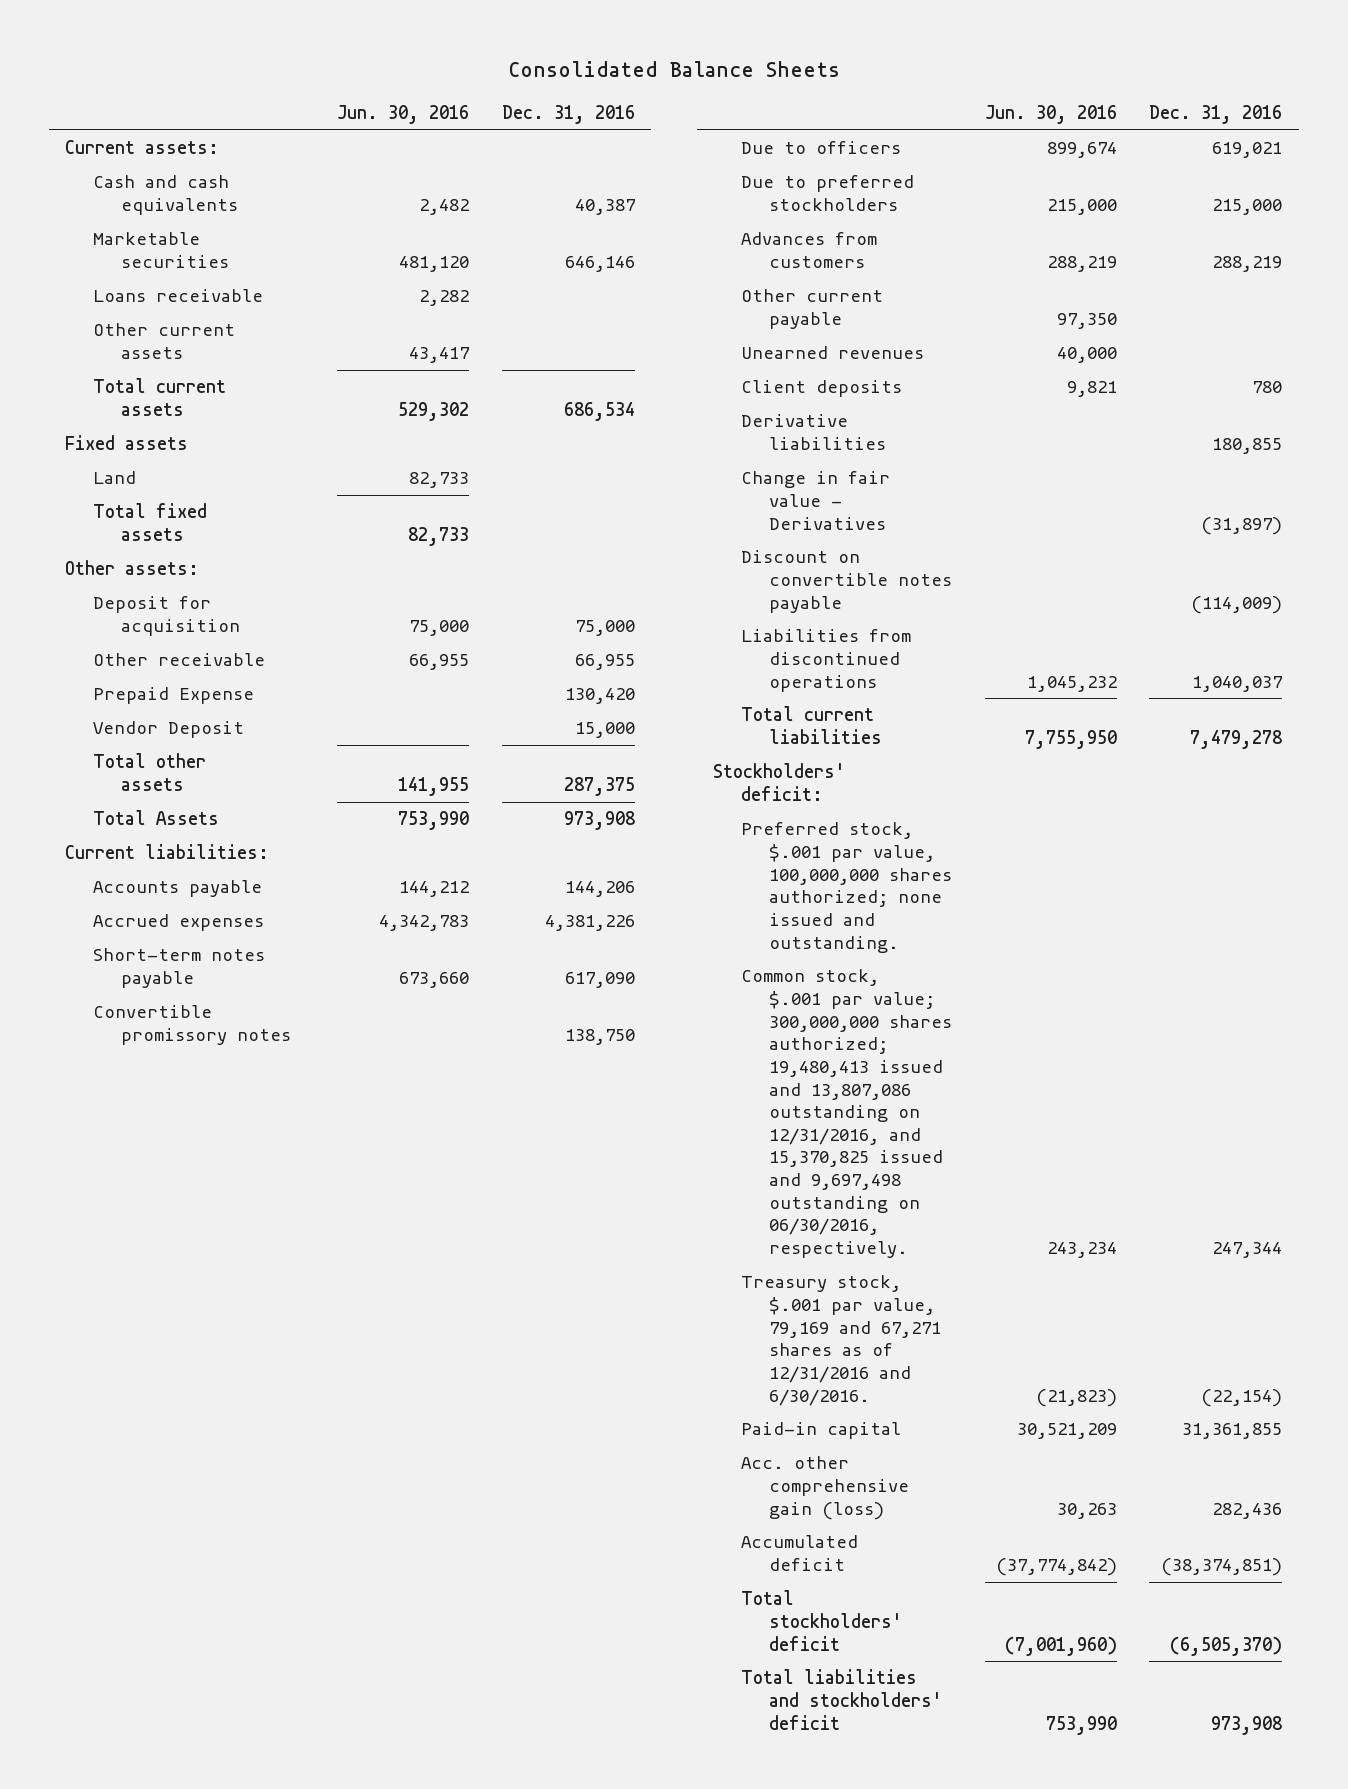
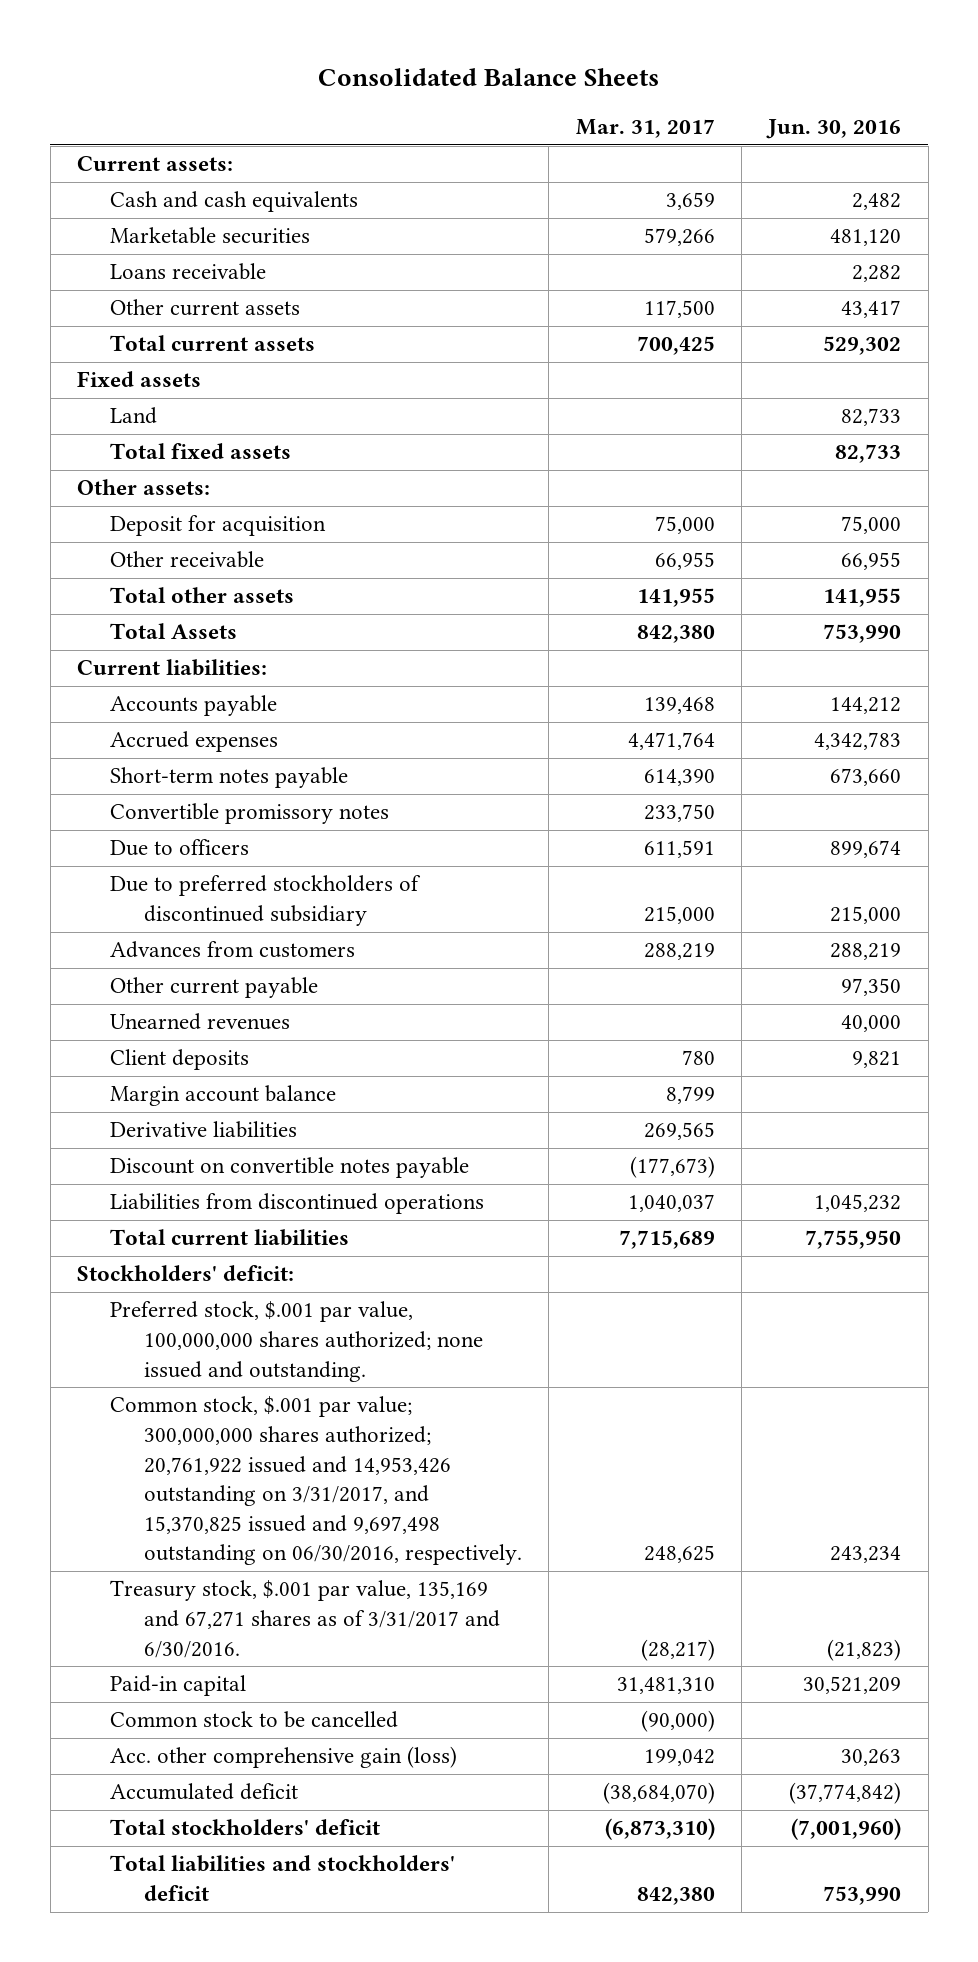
[501,104,635,124] Dec. 31, 2016 -> none
none -> [575,119,715,139] Mar. 31, 2017
[93,687,255,705] Prepaid Expense -> none
[93,721,245,739] Vendor Deposit -> none
[741,175,915,212] Due to preferred stockholders -> [110,875,422,927] Due to preferred stockholders of discontinued subsidiary
none -> [110,1085,337,1107] Margin account balance
[741,471,891,530] Change in fair value - Derivatives -> none
[741,969,953,1258] Common stock, $.001 par value; 300,000,000 shares authorized; 19,480,413 issued and 13,807,086 outstanding on 12/31/2016, and 15,370,825 issued and 9,697,498 outstanding on 06/30/2016, respectively. -> [110,1396,523,1566] Common stock, $.001 par value; 300,000,000 shares authorized; 20,761,922 issued and 14,953,426 outstanding on 3/31/2017, and 15,370,825 issued and 9,697,498 outstanding on 06/30/2016, respectively.
[741,1275,942,1406] Treasury stock, $.001 par value, 79,169 and 67,271 shares as of 12/31/2016 and 6/30/2016. -> [110,1580,501,1658] Treasury stock, $.001 par value, 135,169 and 67,271 shares as of 3/31/2017 and 6/30/2016.
none -> [110,1711,399,1729] Common stock to be cancelled

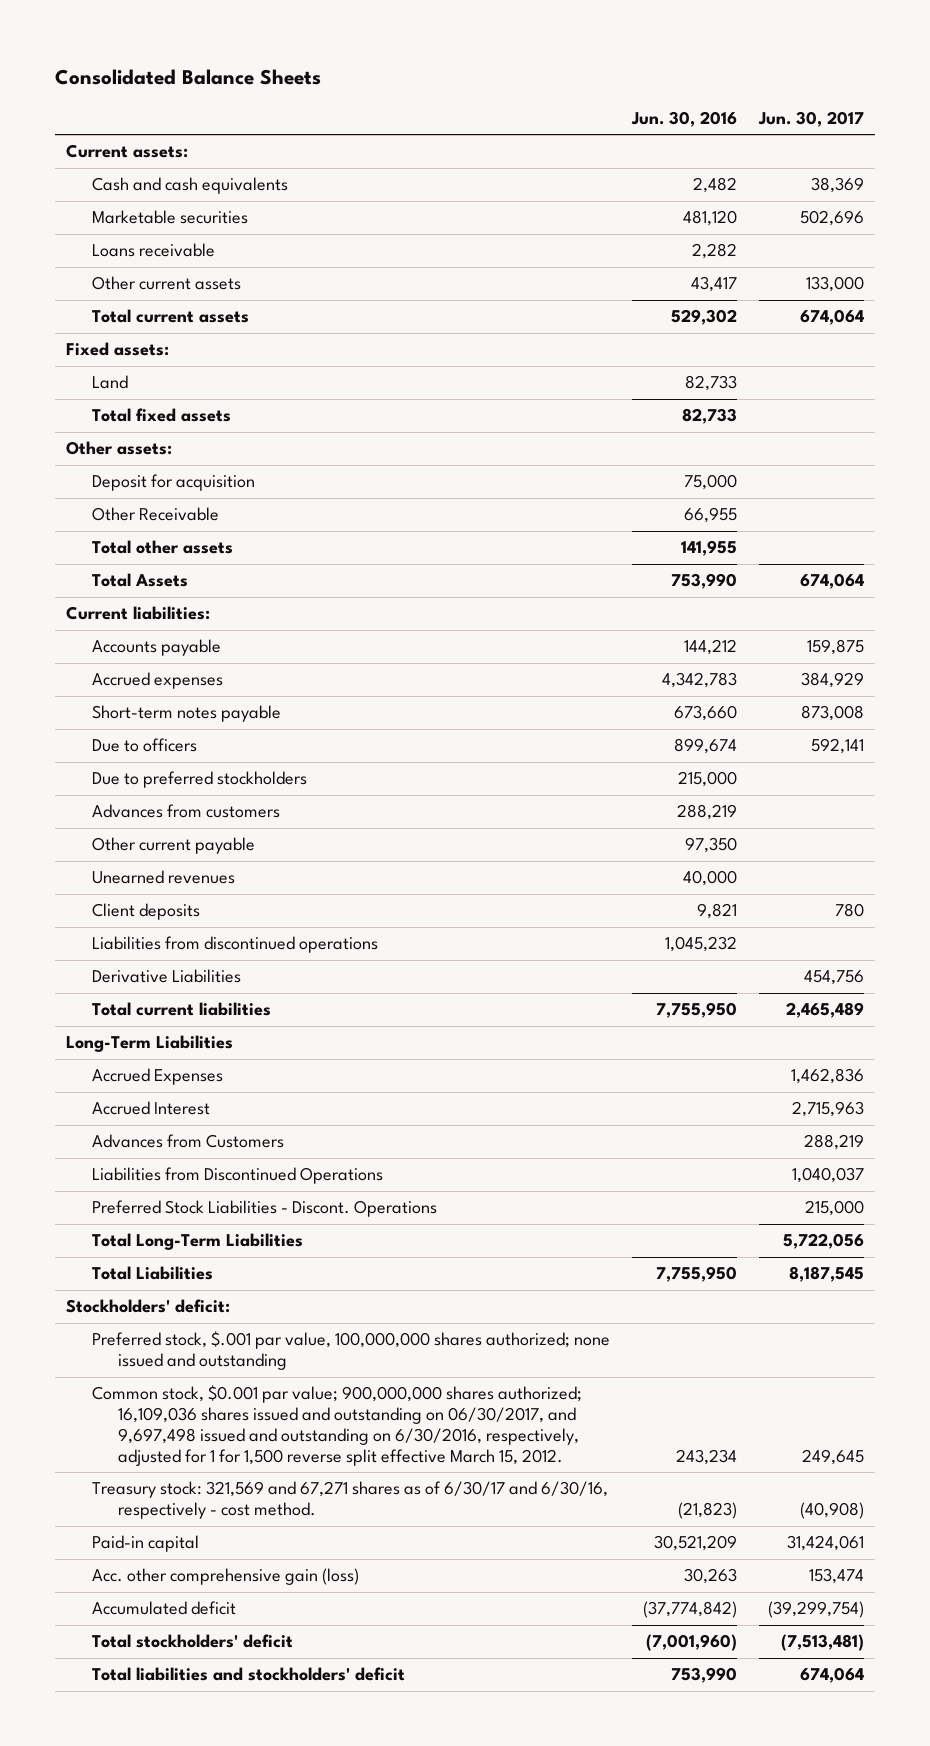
[575,119,715,139] Mar. 31, 2017 -> none
none -> [757,111,864,128] Jun. 30, 2017
[76,371,201,388] Fixed assets -> [66,342,170,357] Fixed assets:
[110,551,265,569] Other receivable -> [91,507,219,522] Other Receivable
[110,803,390,825] Convertible promissory notes -> none
[110,875,422,927] Due to preferred stockholders of discontinued subsidiary -> [91,771,307,789] Due to preferred stockholders
[110,1085,337,1107] Margin account balance -> none
[110,1121,298,1139] Derivative liabilities -> none
[110,1157,470,1179] Discount on convertible notes payable -> none
none -> [91,969,241,984] Derivative Liabilities
none -> [66,1035,234,1053] Long-Term Liabilities
none -> [91,1068,223,1086] Accrued Expenses
none -> [91,1101,210,1116] Accrued Interest
none -> [91,1134,284,1149] Advances from Customers
none -> [91,1167,383,1185] Liabilities from Discontinued Operations
none -> [91,1200,437,1218] Preferred Stock Liabilities - Discont. Operations
none -> [91,1233,303,1251] Total Long-Term Liabilities
none -> [91,1266,213,1281] Total Liabilities
[110,1301,484,1382] Preferred stock, $.001 par value, 100,000,000 shares authorized; none issued and outstanding. -> [91,1331,610,1371] Preferred stock, $.001 par value, 100,000,000 shares authorized; none issued and outstanding
[110,1396,523,1566] Common stock, $.001 par value; 300,000,000 shares authorized; 20,761,922 issued and 14,953,426 outstanding on 3/31/2017, and 15,370,825 issued and 9,697,498 outstanding on 06/30/2016, respectively. -> [91,1385,582,1467] Common stock, $0.001 par value; 900,000,000 shares authorized; 16,109,036 shares issued and outstanding on 06/30/2017, and 9,697,498 issued and outstanding on 6/30/2016, respectively, adjusted for 1 for 1,500 reverse split effective March 15, 2012.
[110,1580,501,1658] Treasury stock, $.001 par value, 135,169 and 67,271 shares as of 3/31/2017 and 6/30/2016. -> [91,1481,608,1520] Treasury stock: 321,569 and 67,271 shares as of 6/30/17 and 6/30/16, respectively - cost method.
[110,1711,399,1729] Common stock to be cancelled -> none

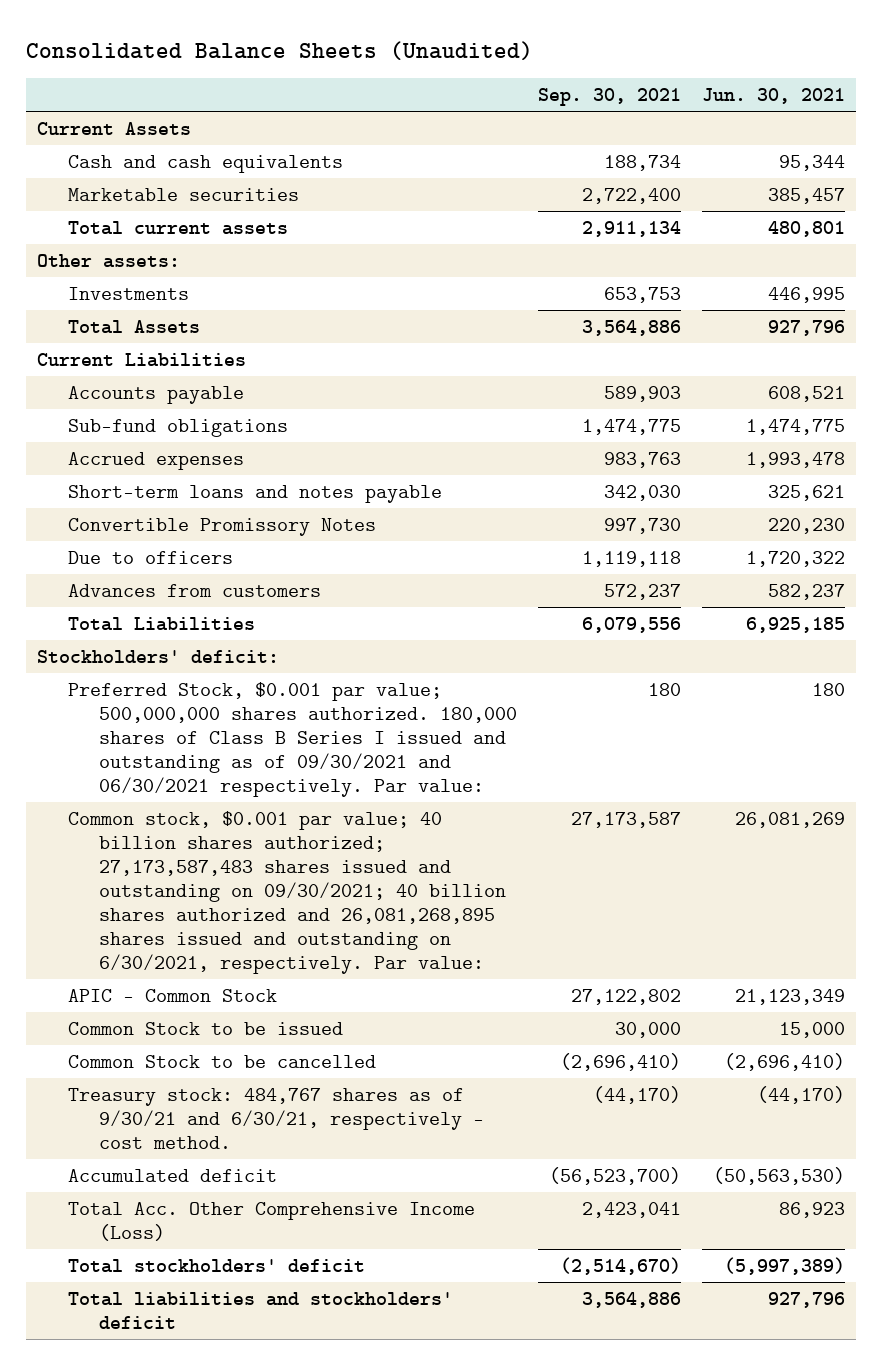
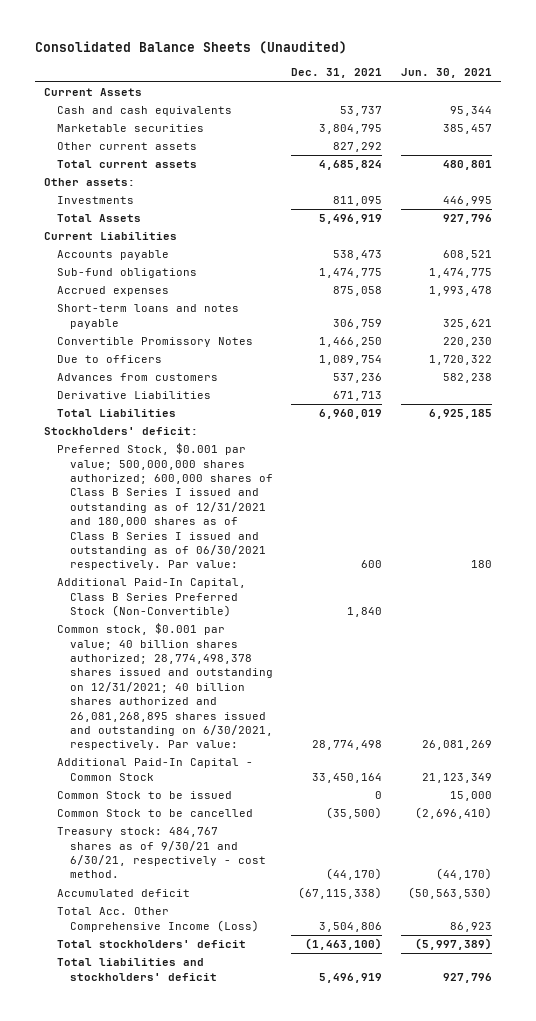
[538,87,682,106] Sep. 30, 2021 -> none
none -> [291,68,383,79] Dec. 31, 2021
none -> [56,142,197,151] Other current assets
[768,583,846,600] 582,237 -> [443,373,493,384] 582,238
none -> [56,391,211,400] Derivative Liabilities
[67,681,518,797] Preferred Stock, $0.001 par value; 500,000,000 shares authorized. 180,000 shares of Class B Series I issued and outstanding as of 09/30/2021 and 06/30/2021 respectively. Par value: -> [56,443,273,571] Preferred Stock, $0.001 par value; 500,000,000 shares authorized; 600,000 shares of Class B Series I issued and outstanding as of 12/31/2021 and 180,000 shares as of Class B Series I issued and outstanding as of 06/30/2021 respectively. Par value:
none -> [56,578,246,618] Additional Paid-In Capital, Class B Series Preferred Stock (Non-Convertible)
[67,810,507,975] Common stock, $0.001 par value; 40 billion shares authorized; 27,173,587,483 shares issued and outstanding on 09/30/2021; 40 billion shares authorized and 26,081,268,895 shares issued and outstanding on 6/30/2021, respectively. Par value: -> [56,623,273,751] Common stock, $0.001 par value; 40 billion shares authorized; 28,774,498,378 shares issued and outstanding on 12/31/2021; 40 billion shares authorized and 26,081,268,895 shares issued and outstanding on 6/30/2021, respectively. Par value:
[67,988,277,1002] APIC - Common Stock -> [56,758,253,781] Additional Paid-In Capital - Common Stock

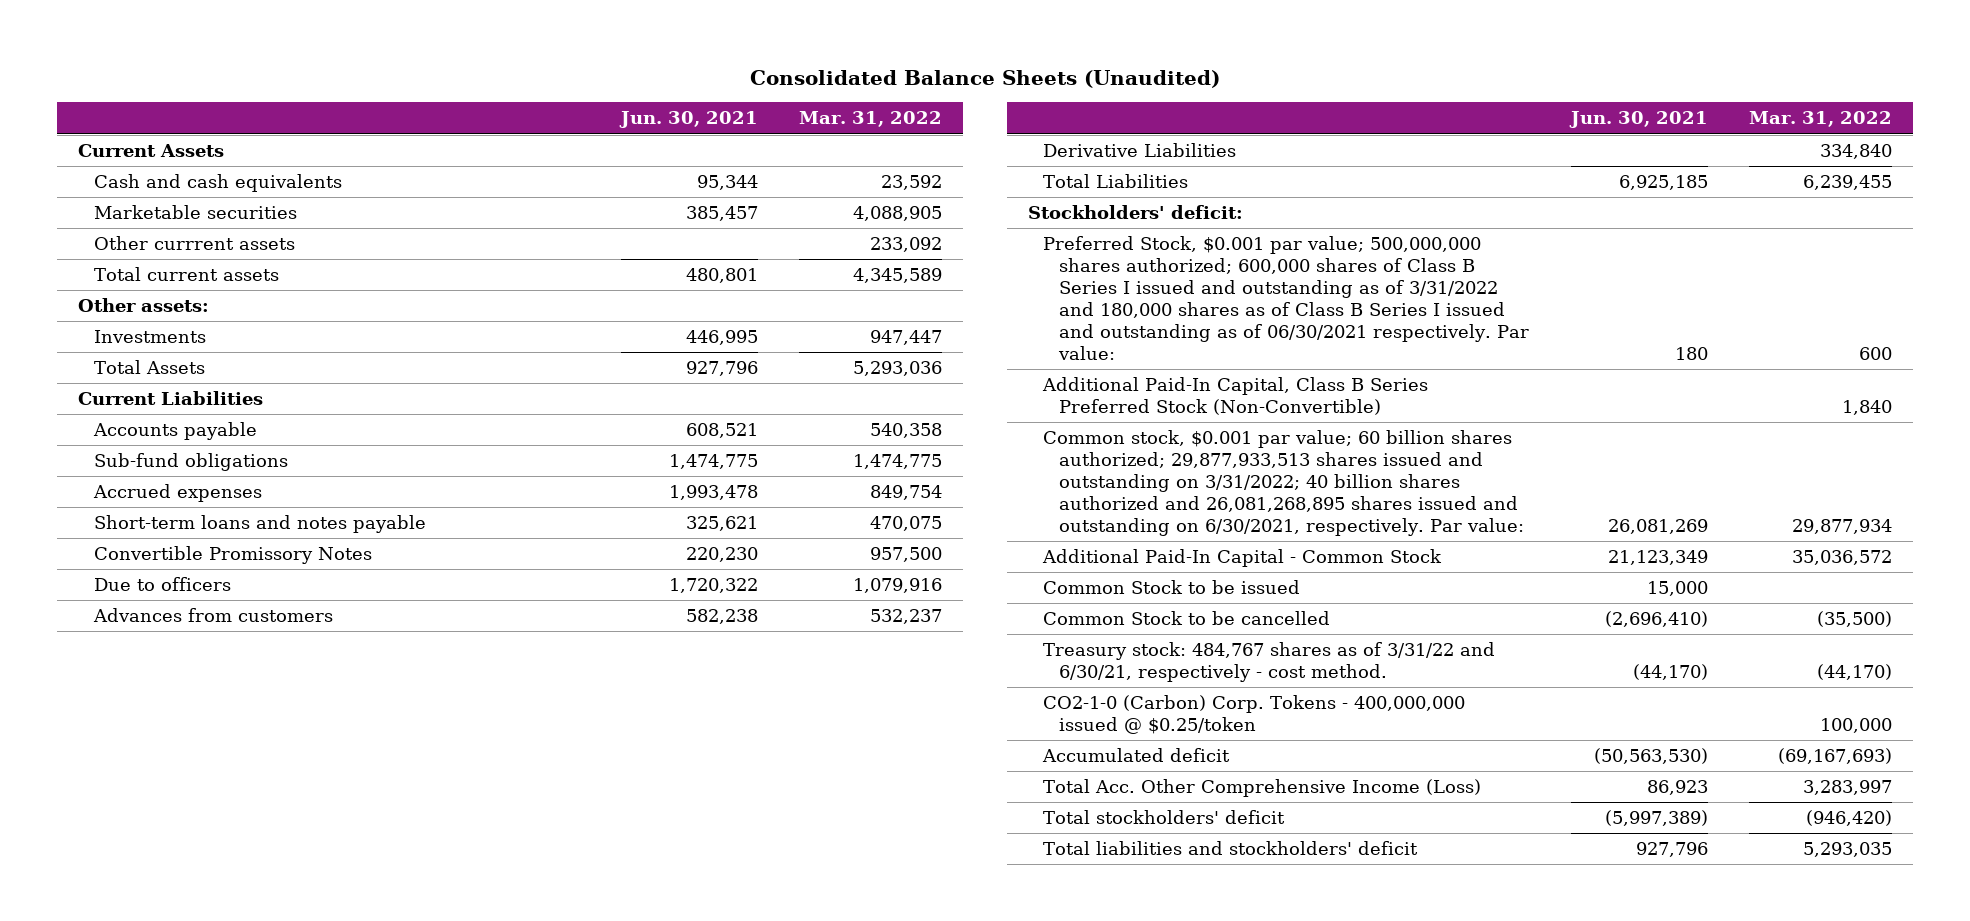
[291,68,383,79] Dec. 31, 2021 -> none
none -> [799,111,943,128] Mar. 31, 2022
[56,142,197,151] Other current assets -> [93,236,295,251] Other currrent assets
[56,443,273,571] Preferred Stock, $0.001 par value; 500,000,000 shares authorized; 600,000 shares of Class B Series I issued and outstanding as of 12/31/2021 and 180,000 shares as of Class B Series I issued and outstanding as of 06/30/2021 respectively. Par value: -> [1043,236,1530,360] Preferred Stock, $0.001 par value; 500,000,000 shares authorized; 600,000 shares of Class B Series I issued and outstanding as of 3/31/2022 and 180,000 shares as of Class B Series I issued and outstanding as of 06/30/2021 respectively. Par value:
[56,623,273,751] Common stock, $0.001 par value; 40 billion shares authorized; 28,774,498,378 shares issued and outstanding on 12/31/2021; 40 billion shares authorized and 26,081,268,895 shares issued and outstanding on 6/30/2021, respectively. Par value: -> [1043,430,1525,536] Common stock, $0.001 par value; 60 billion shares authorized; 29,877,933,513 shares issued and outstanding on 3/31/2022; 40 billion shares authorized and 26,081,268,895 shares issued and outstanding on 6/30/2021, respectively. Par value:
[56,827,266,879] Treasury stock: 484,767 shares as of 9/30/21 and 6/30/21, respectively - cost method. -> [1043,642,1496,683] Treasury stock: 484,767 shares as of 3/31/22 and 6/30/21, respectively - cost method.
none -> [1043,695,1466,735] CO2-1-0 (Carbon) Corp. Tokens - 400,000,000 issued @ $0.25/token

